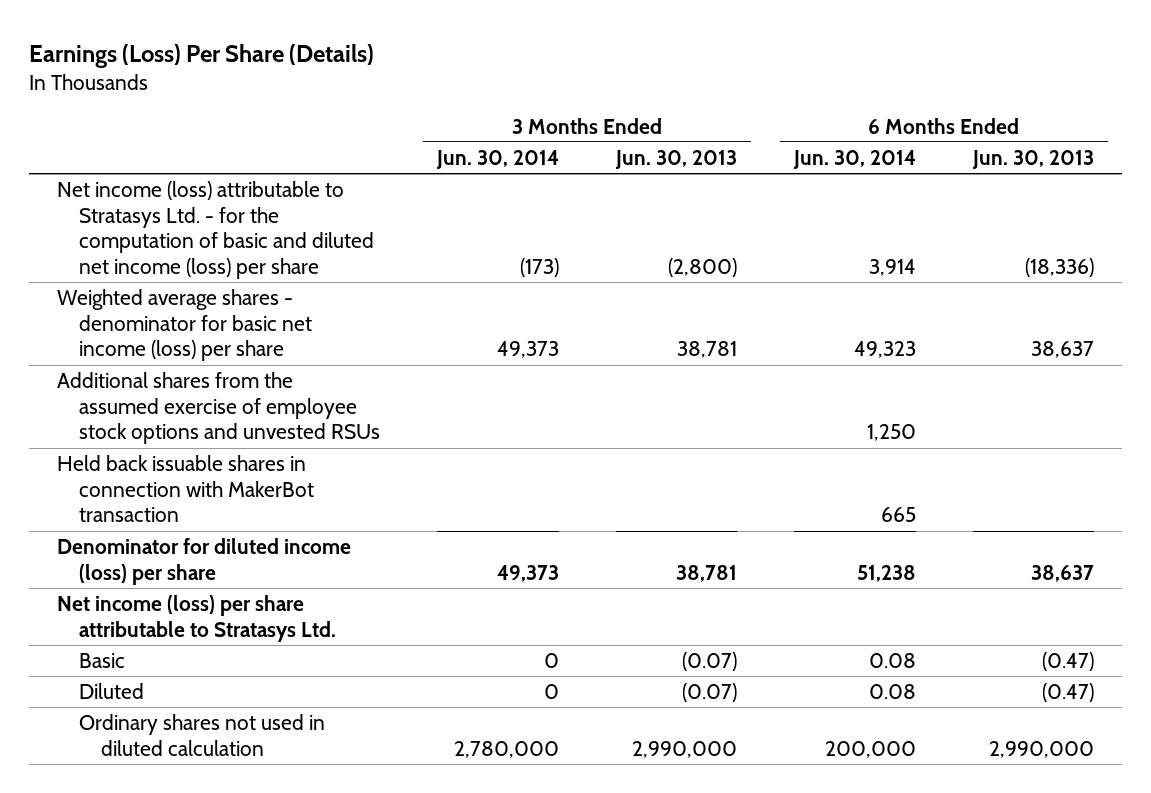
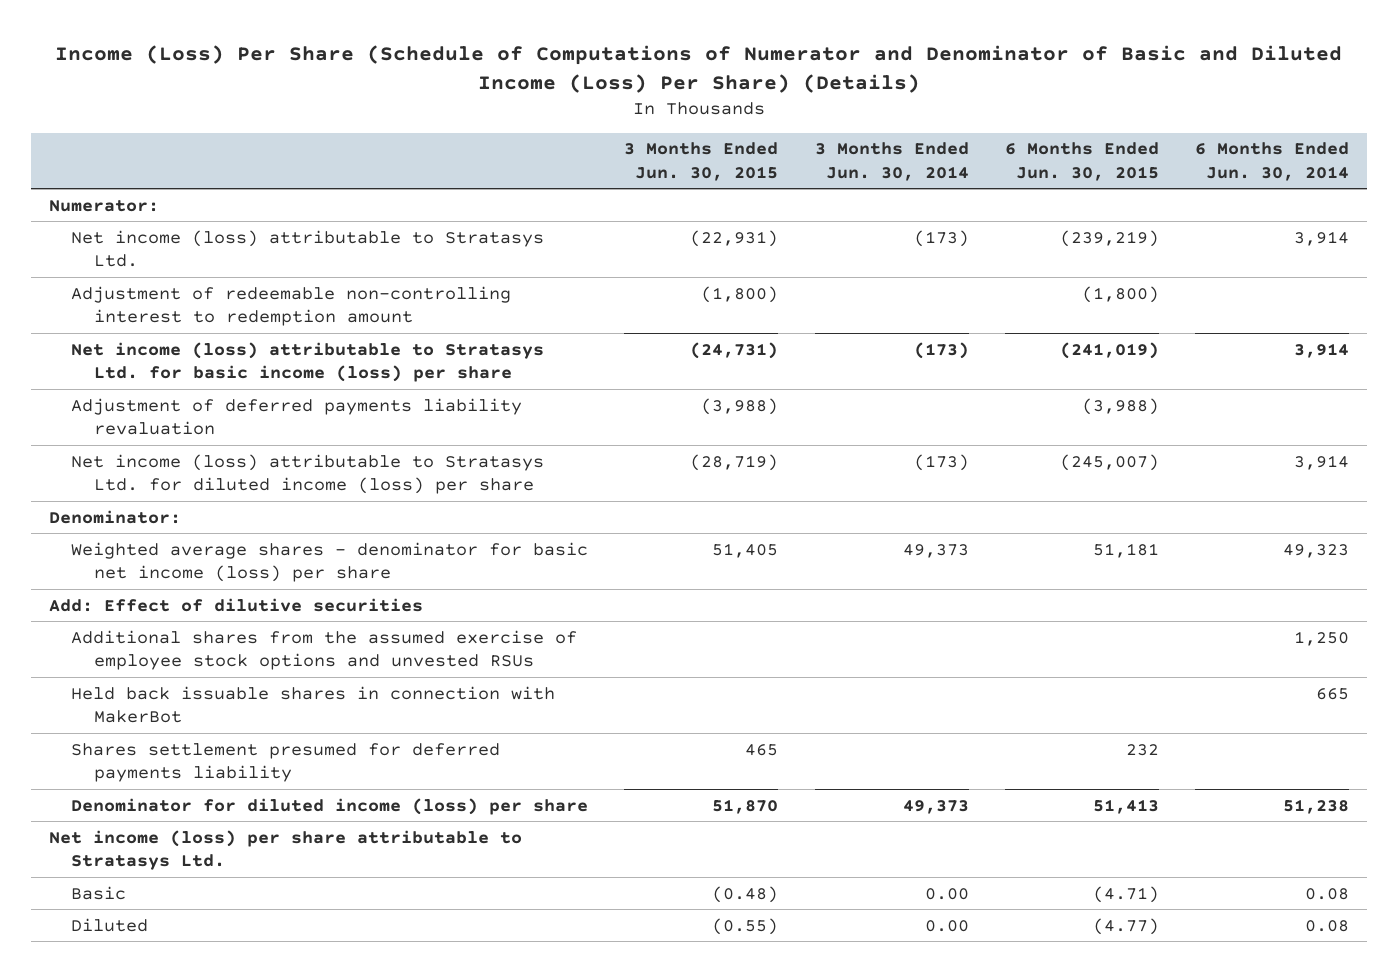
[29,43,375,68] Earnings (Loss) Per Share (Details) -> [55,44,1343,93] Income (Loss) Per Share (Schedule of Computations of Numerator and Denominator of Basic and Diluted Income (Loss) Per Share) (Details)
[615,149,738,169] Jun. 30, 2013 -> none
[971,149,1094,169] Jun. 30, 2013 -> none
none -> [624,142,779,181] 3 Months Ended Jun. 30, 2015
none -> [1004,142,1159,181] 6 Months Ended Jun. 30, 2015
none -> [48,199,159,212] Numerator:
[57,180,375,280] Net income (loss) attributable to Stratasys Ltd. - for the computation of basic and diluted net income (loss) per share -> [71,229,545,268] Net income (loss) attributable to Stratasys Ltd.
none -> [71,285,512,327] Adjustment of redeemable non-controlling interest to redemption amount
none -> [71,341,545,383] Net income (loss) attributable to Stratasys Ltd. for basic income (loss) per share
none -> [71,397,523,436] Adjustment of deferred payments liability revaluation
none -> [71,453,545,495] Net income (loss) attributable to Stratasys Ltd. for diluted income (loss) per share
none -> [48,509,181,524] Denominator:
none -> [48,597,423,612] Add: Effect of dilutive securities
[57,454,315,523] Held back issuable shares in connection with MakerBot transaction -> [71,685,556,724] Held back issuable shares in connection with MakerBot
none -> [71,742,501,783] Shares settlement presumed for deferred payments liability
[79,713,326,756] Ordinary shares not used in diluted calculation -> none
[544,652,560,668] 0 -> [924,887,969,900] 0.00
[544,683,560,699] 0 -> [924,919,969,932] 0.00

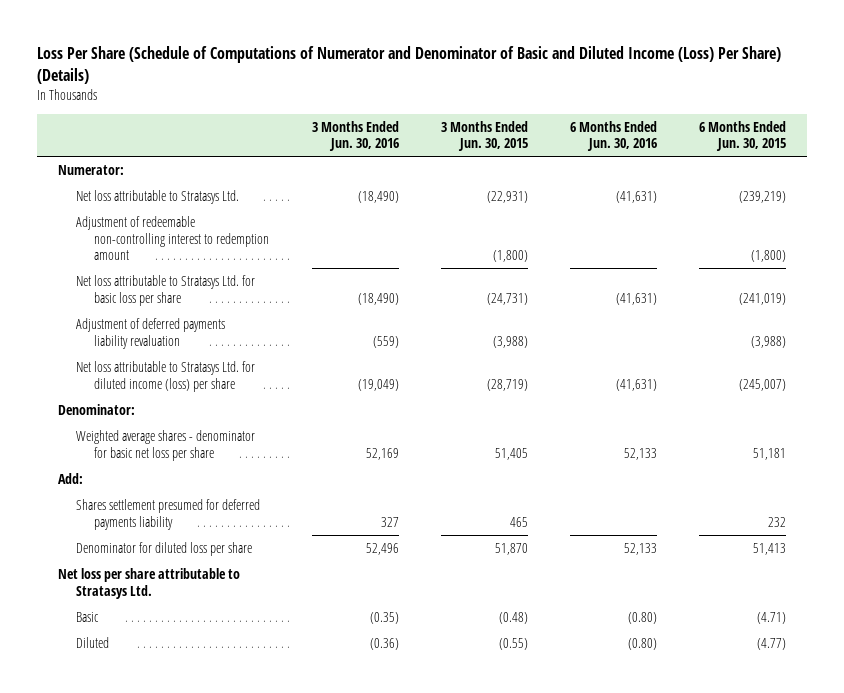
[55,44,1343,93] Income (Loss) Per Share (Schedule of Computations of Numerator and Denominator of Basic and Diluted Income (Loss) Per Share) (Details) -> [37,45,782,84] Loss Per Share (Schedule of Computations of Numerator and Denominator of Basic and Diluted Income (Loss) Per Share) (Details)
[814,142,969,181] 3 Months Ended Jun. 30, 2014 -> none
[1195,142,1350,181] 6 Months Ended Jun. 30, 2014 -> none
none -> [311,120,399,152] 3 Months Ended Jun. 30, 2016
none -> [569,120,657,152] 6 Months Ended Jun. 30, 2016
[71,229,545,268] Net income (loss) attributable to Stratasys Ltd. -> [76,190,240,205] Net loss attributable to Stratasys Ltd.
[71,341,545,383] Net income (loss) attributable to Stratasys Ltd. for basic income (loss) per share -> [76,275,256,306] Net loss attributable to Stratasys Ltd. for basic loss per share
[71,453,545,495] Net income (loss) attributable to Stratasys Ltd. for diluted income (loss) per share -> [76,361,256,392] Net loss attributable to Stratasys Ltd. for diluted income (loss) per share
[71,629,578,671] Additional shares from the assumed exercise of employee stock options and unvested RSUs -> none
[71,685,556,724] Held back issuable shares in connection with MakerBot -> none
[71,541,589,583] Weighted average shares - denominator for basic net income (loss) per share -> [76,430,256,461] Weighted average shares - denominator for basic net loss per share
[48,597,423,612] Add: Effect of dilutive securities -> [58,473,84,485] Add:
[71,797,589,815] Denominator for diluted income (loss) per share -> [76,542,253,557] Denominator for diluted loss per share
[48,829,522,871] Net income (loss) per share attributable to Stratasys Ltd. -> [58,568,241,599] Net loss per share attributable to Stratasys Ltd.

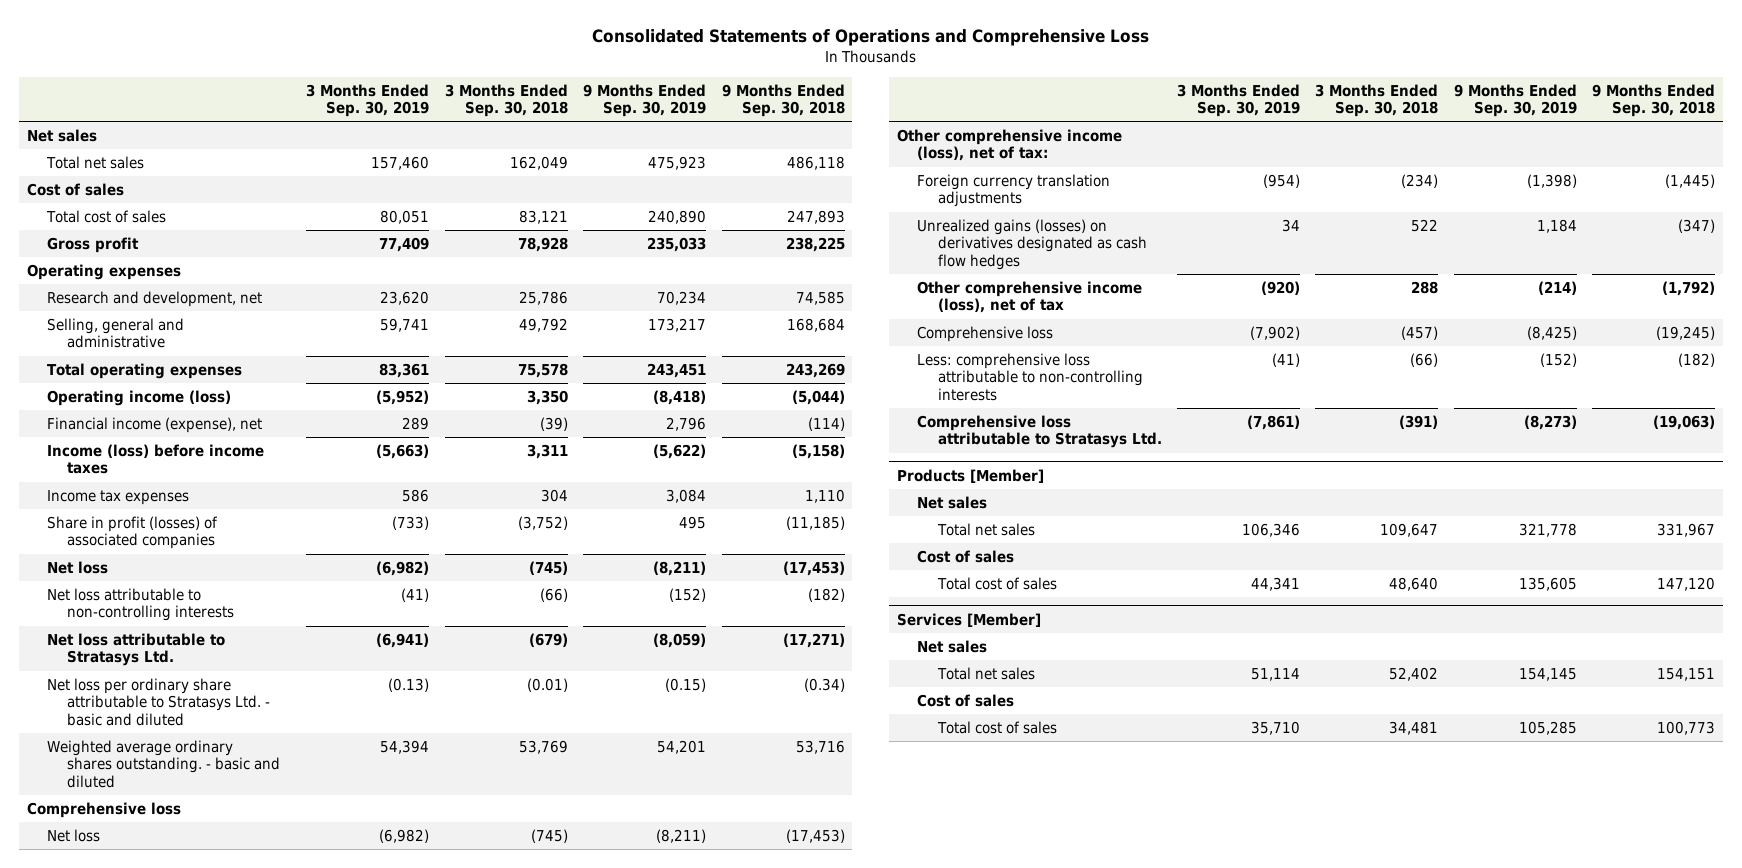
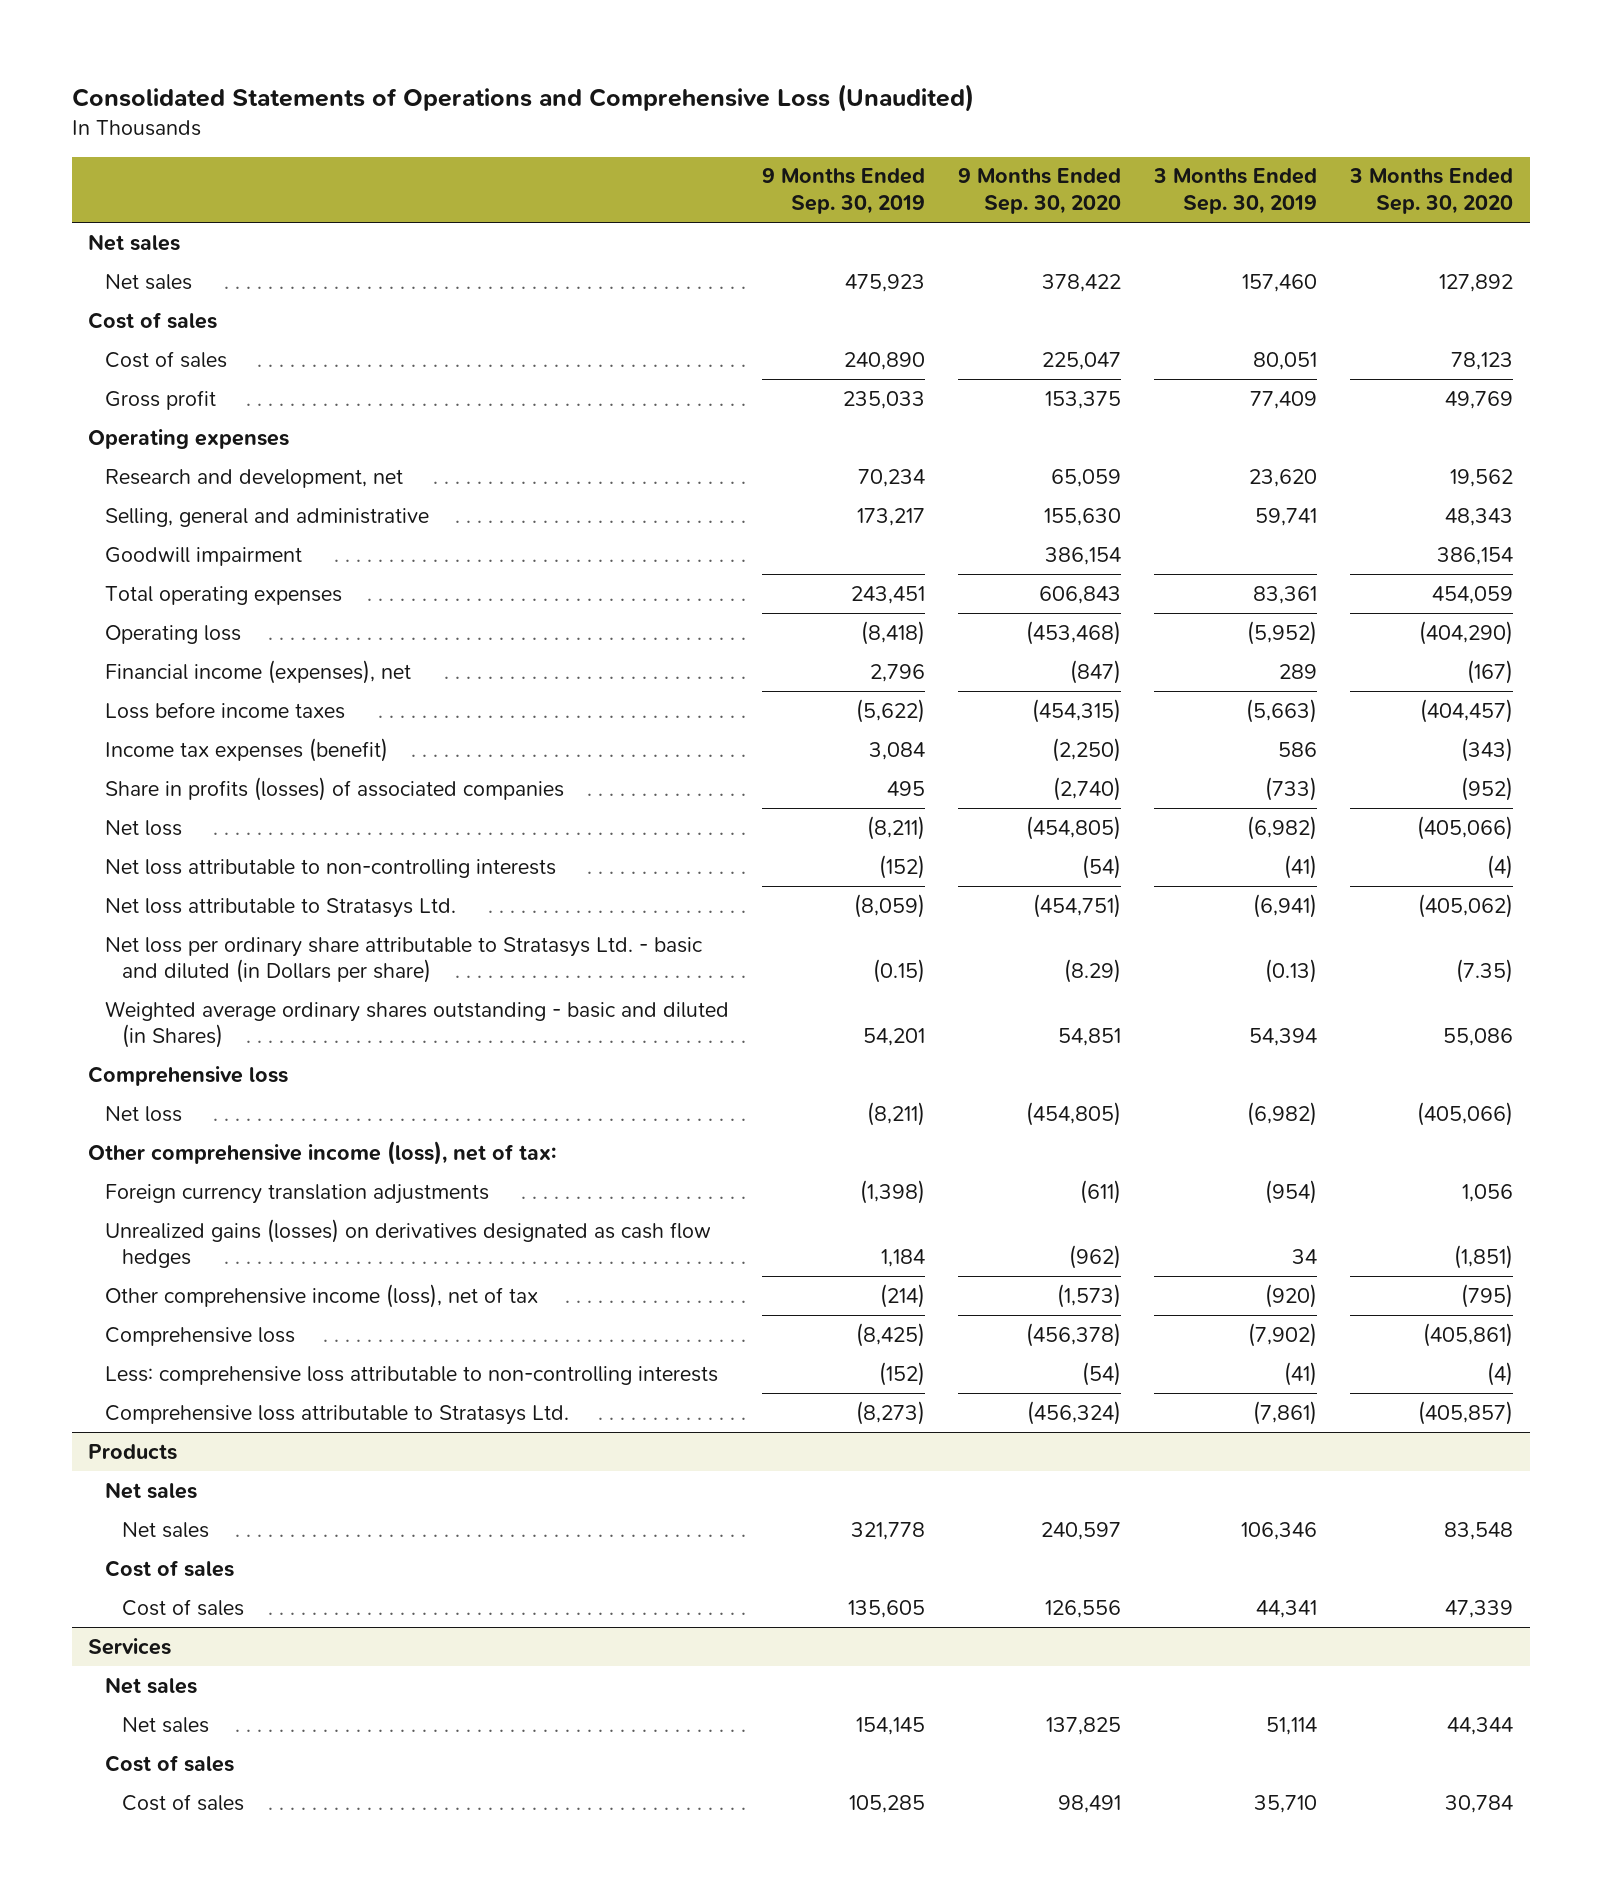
[591,28,1149,46] Consolidated Statements of Operations and Comprehensive Loss -> [71,83,974,112] Consolidated Statements of Operations and Comprehensive Loss (Unaudited)
[444,83,568,118] 3 Months Ended Sep. 30, 2018 -> none
[721,83,845,118] 9 Months Ended Sep. 30, 2018 -> none
none -> [958,168,1122,215] 9 Months Ended Sep. 30, 2020
none -> [1349,168,1514,215] 3 Months Ended Sep. 30, 2020
[45,156,144,170] Total net sales -> [105,273,193,290] Net sales
[45,210,166,224] Total cost of sales -> [105,350,228,368] Cost of sales
none -> [105,546,303,566] Goodwill impairment
[46,390,231,407] Operating income (loss) -> [105,624,242,644] Operating loss
[46,417,262,434] Financial income (expense), net -> [105,659,412,684] Financial income (expenses), net
[46,444,264,475] Income (loss) before income taxes -> [105,701,346,719] Loss before income taxes
[46,490,189,506] Income tax expenses -> [105,737,389,762] Income tax expenses (benefit)
[46,516,218,550] Share in profit (losses) of associated companies -> [105,776,565,801] Share in profits (losses) of associated companies
[46,678,271,726] Net loss per ordinary share attributable to Stratasys Ltd. - basic and diluted -> [105,936,704,984] Net loss per ordinary share attributable to Stratasys Ltd. - basic and diluted (in Dollars per share)
[46,740,281,788] Weighted average ordinary shares outstanding. - basic and diluted -> [105,1000,730,1049] Weighted average ordinary shares outstanding - basic and diluted (in Shares)
[897,468,1045,483] Products [Member] -> [88,1443,178,1460] Products
[936,523,1035,537] Total net sales -> [122,1521,210,1538] Net sales
[936,577,1057,591] Total cost of sales -> [122,1598,245,1616] Cost of sales
[897,612,1042,627] Services [Member] -> [88,1637,172,1655] Services
[936,667,1035,681] Total net sales -> [122,1716,210,1733] Net sales
[936,721,1057,735] Total cost of sales -> [122,1793,245,1811] Cost of sales

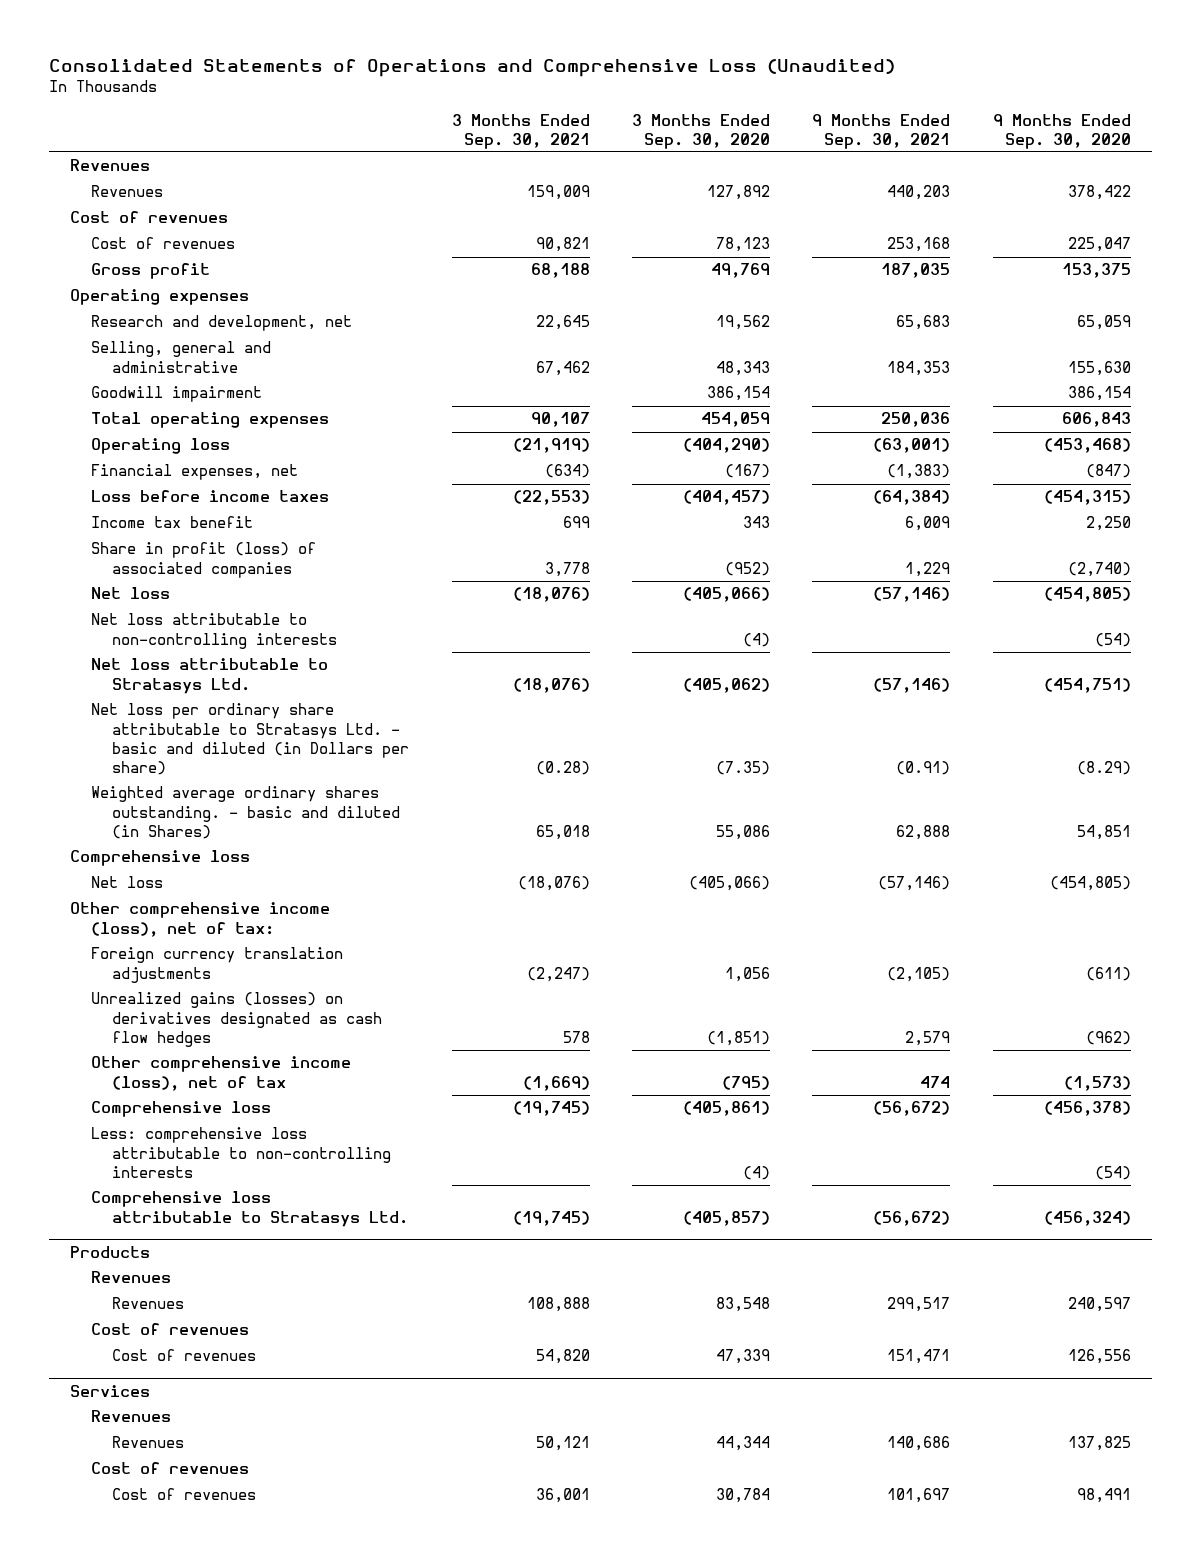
[762,168,926,215] 9 Months Ended Sep. 30, 2019 -> none
[1153,168,1318,215] 3 Months Ended Sep. 30, 2019 -> none
none -> [451,113,590,149] 3 Months Ended Sep. 30, 2021
none -> [812,113,951,149] 9 Months Ended Sep. 30, 2021
[88,233,181,251] Net sales -> [69,159,150,172] Revenues
[105,273,193,290] Net sales -> [91,185,164,198] Revenues
[88,311,218,329] Cost of sales -> [69,211,228,224] Cost of revenues
[105,350,228,368] Cost of sales -> [91,237,236,250] Cost of revenues
[105,659,412,684] Financial income (expenses), net -> [91,464,299,481] Financial expenses, net
[105,737,389,762] Income tax expenses (benefit) -> [91,516,254,529] Income tax benefit
[1052,737,1122,762] (2,250) -> [1085,516,1131,532] 2,250
[1461,737,1514,762] (343) -> [742,516,770,529] 343
[105,776,565,801] Share in profits (losses) of associated companies -> [91,542,317,578] Share in profit (loss) of associated companies
[105,1000,730,1049] Weighted average ordinary shares outstanding - basic and diluted (in Shares) -> [91,786,401,839] Weighted average ordinary shares outstanding. - basic and diluted (in Shares)
[105,1481,198,1499] Net sales -> [91,1271,172,1284] Revenues
[122,1521,210,1538] Net sales -> [112,1297,185,1310] Revenues
[105,1559,235,1577] Cost of sales -> [91,1323,250,1336] Cost of revenues
[122,1598,245,1616] Cost of sales -> [112,1349,257,1362] Cost of revenues
[105,1676,198,1694] Net sales -> [91,1410,172,1423] Revenues
[122,1716,210,1733] Net sales -> [112,1436,185,1449] Revenues
[105,1754,235,1772] Cost of sales -> [91,1462,250,1475] Cost of revenues
[122,1793,245,1811] Cost of sales -> [112,1488,257,1501] Cost of revenues

